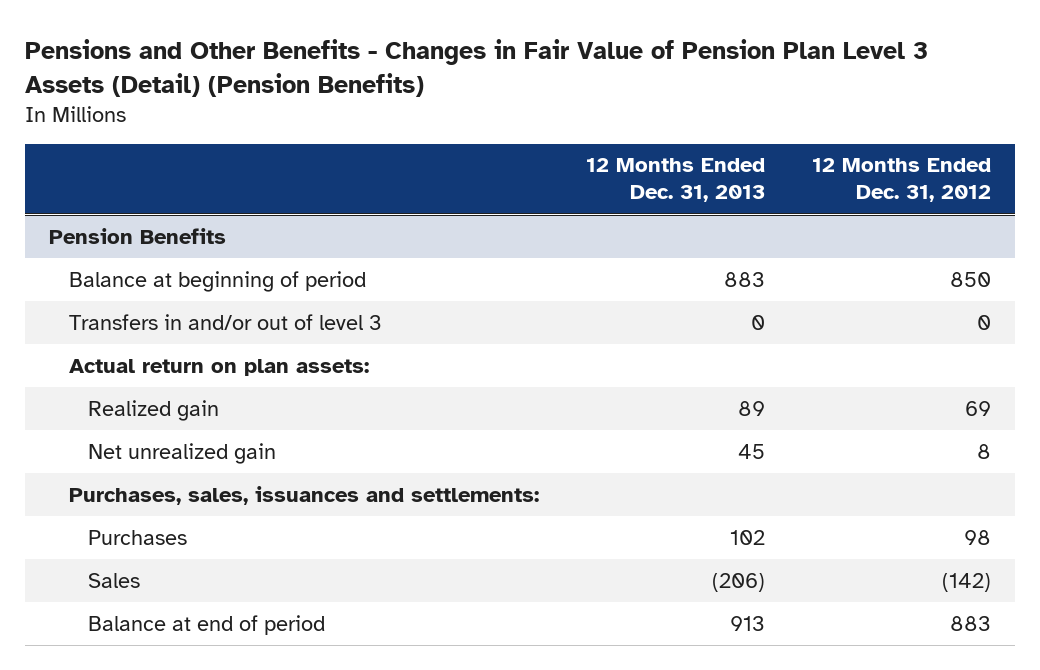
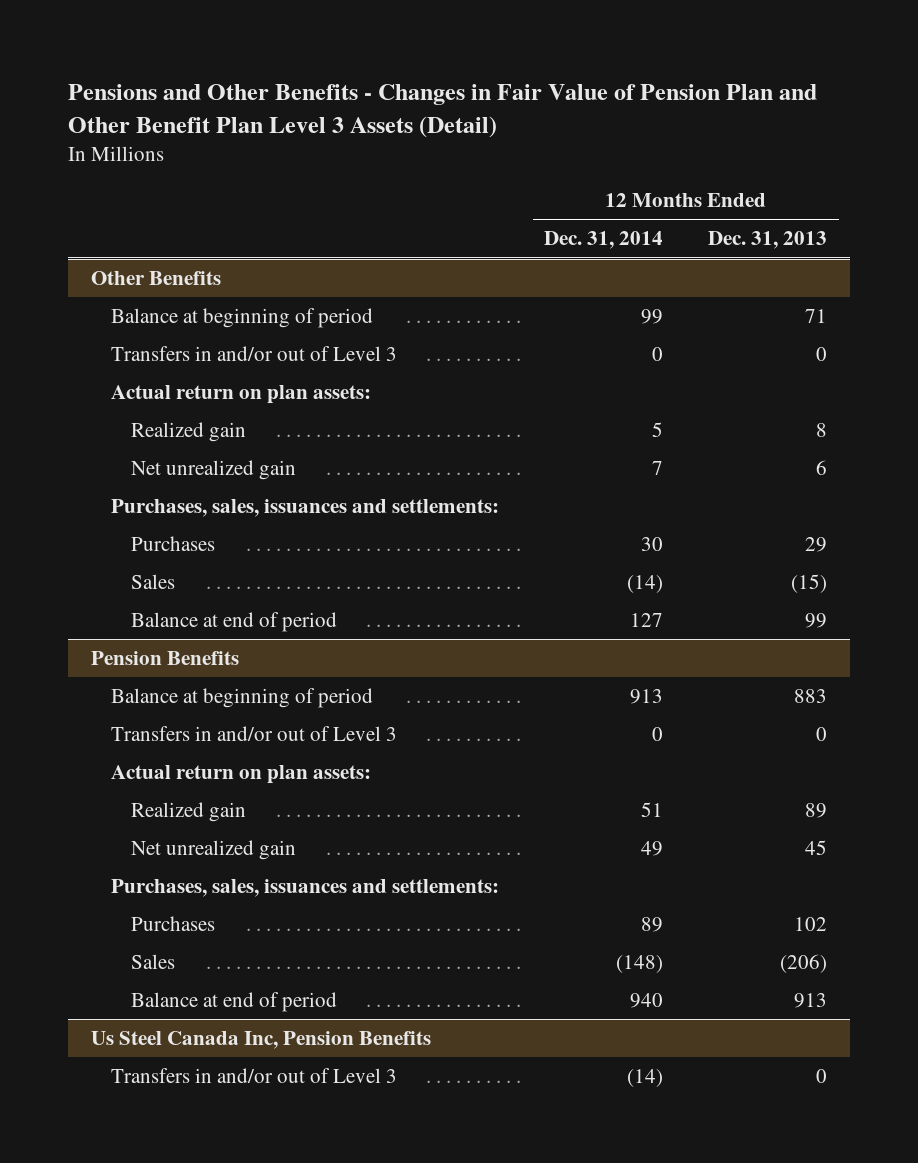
[25,39,929,97] Pensions and Other Benefits - Changes in Fair Value of Pension Plan Level 3 Assets (Detail) (Pension Benefits) -> [68,84,818,138] Pensions and Other Benefits - Changes in Fair Value of Pension Plan and Other Benefit Plan Level 3 Assets (Detail)
[812,158,992,203] 12 Months Ended Dec. 31, 2012 -> none
none -> [544,231,664,250] Dec. 31, 2014
none -> [90,270,221,285] Other Benefits
none -> [110,307,373,328] Balance at beginning of period
none -> [110,345,397,361] Transfers in and/or out of Level 3
none -> [110,384,371,404] Actual return on plan assets:
none -> [130,421,246,442] Realized gain
none -> [130,459,296,480] Net unrealized gain
none -> [110,498,499,517] Purchases, sales, issuances and settlements:
none -> [130,535,215,551] Purchases
none -> [130,573,175,589] Sales
none -> [130,611,337,632] Balance at end of period
[68,313,382,330] Transfers in and/or out of level 3 -> [110,725,397,741] Transfers in and/or out of Level 3
none -> [90,1030,431,1049] Us Steel Canada Inc, Pension Benefits
none -> [110,1067,397,1083] Transfers in and/or out of Level 3

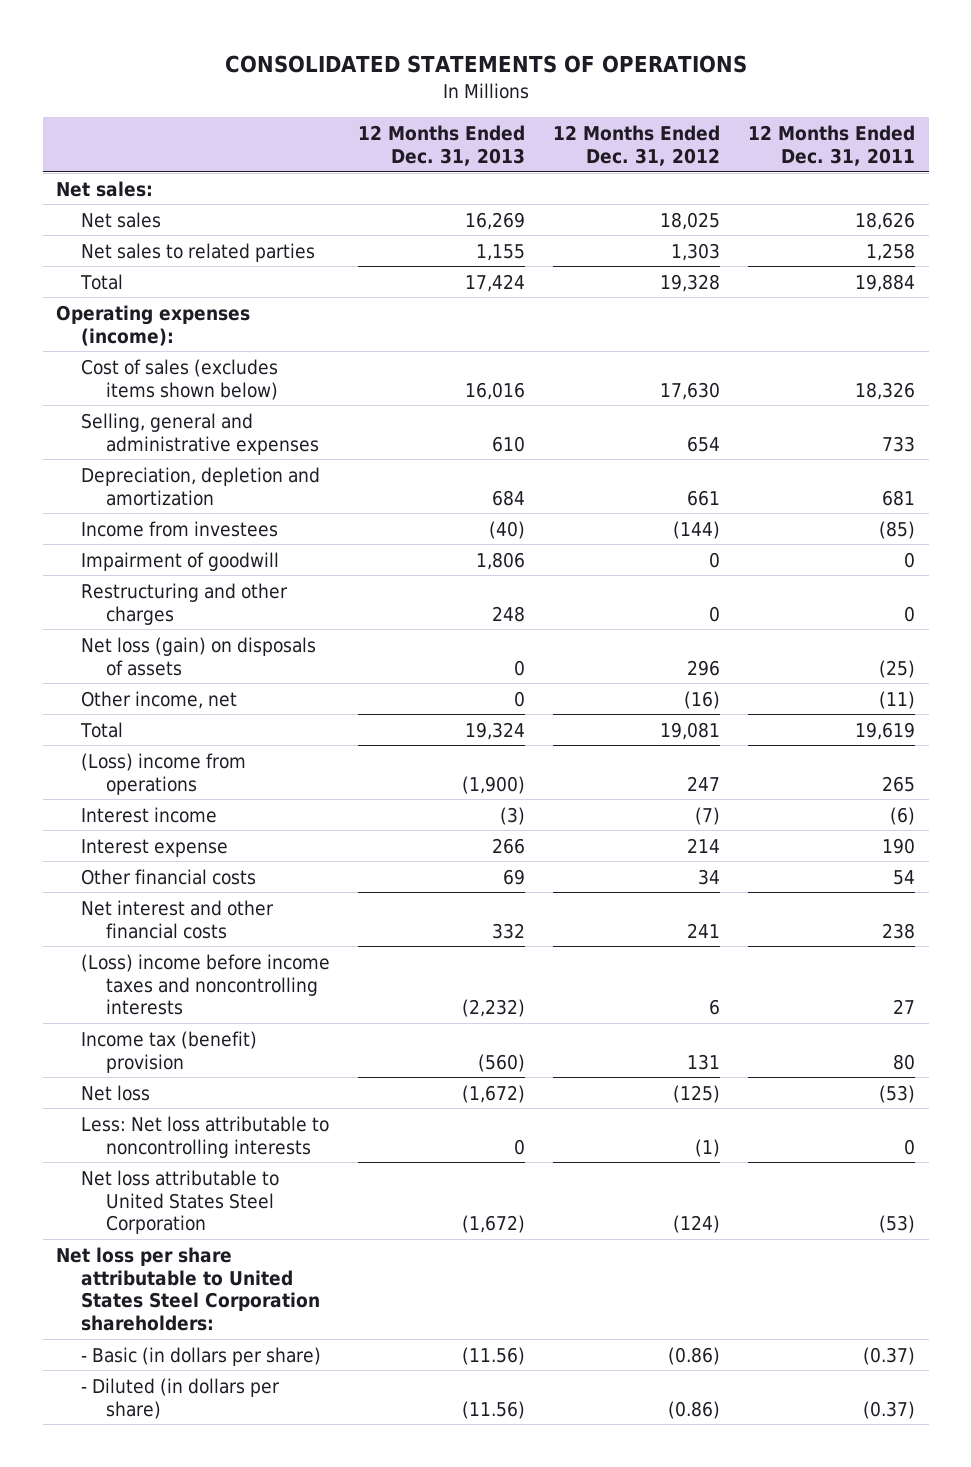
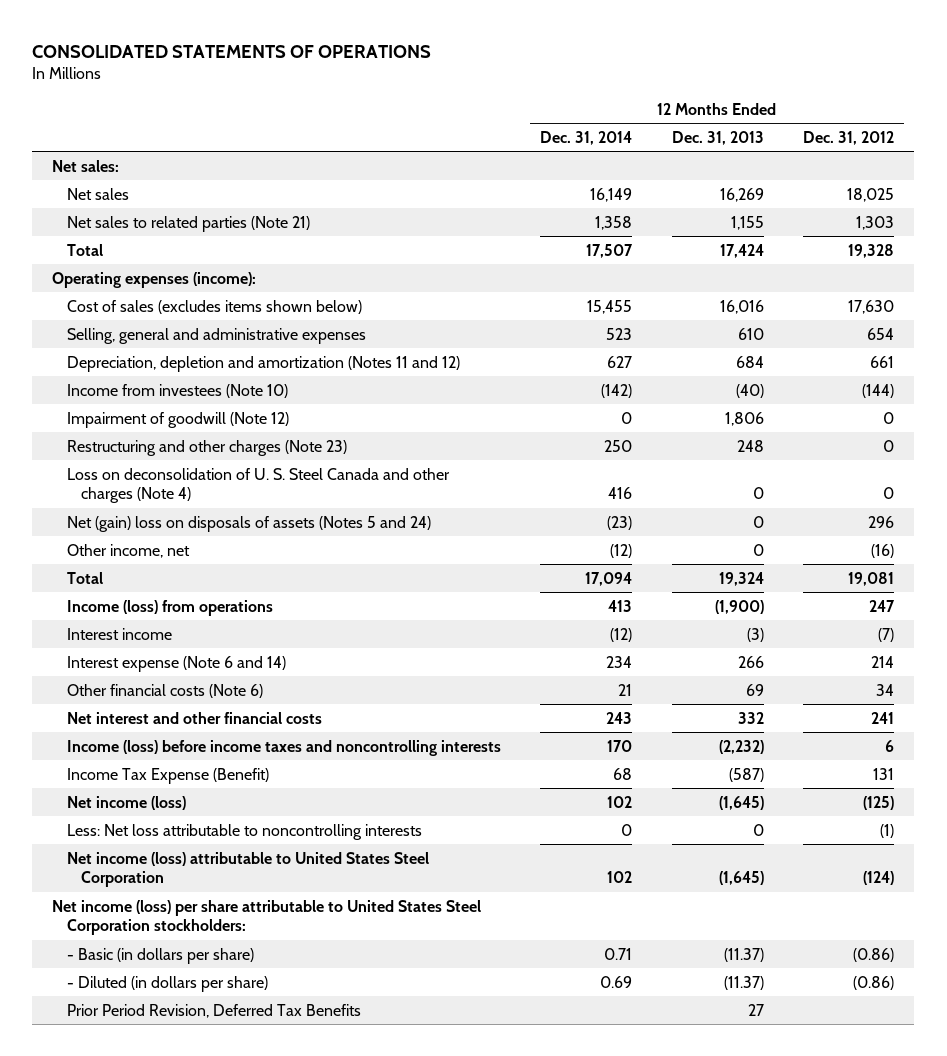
[747,125,915,166] 12 Months Ended Dec. 31, 2011 -> none
none -> [540,130,633,145] Dec. 31, 2014
[81,242,316,262] Net sales to related parties -> [66,215,310,232] Net sales to related parties (Note 21)
[81,466,321,506] Depreciation, depletion and amortization -> [66,355,460,372] Depreciation, depletion and amortization (Notes 11 and 12)
[81,520,279,537] Income from investees -> [66,383,288,398] Income from investees (Note 10)
[81,551,280,571] Impairment of goodwill -> [66,411,289,428] Impairment of goodwill (Note 12)
[81,582,289,625] Restructuring and other charges -> [66,439,347,456] Restructuring and other charges (Note 23)
none -> [66,467,450,504] Loss on deconsolidation of U. S. Steel Canada and other charges (Note 4)
[81,636,317,676] Net loss (gain) on disposals of assets -> [66,515,431,532] Net (gain) loss on disposals of assets (Notes 5 and 24)
[81,752,247,795] (Loss) income from operations -> [66,599,273,616] Income (loss) from operations
[81,838,229,857] Interest expense -> [66,655,286,672] Interest expense (Note 6 and 14)
[81,868,257,885] Other financial costs -> [66,683,263,698] Other financial costs (Note 6)
[81,953,331,1016] (Loss) income before income taxes and noncontrolling interests -> [66,739,501,756] Income (loss) before income taxes and noncontrolling interests
[81,1030,258,1073] Income tax (benefit) provision -> [66,767,269,784] Income Tax Expense (Benefit)
[478,1053,526,1072] (560) -> [728,767,764,782] (587)
[81,1084,151,1101] Net loss -> [66,795,186,810] Net income (loss)
[462,1084,526,1103] (1,672) -> [718,795,764,810] (1,645)
[81,1169,280,1235] Net loss attributable to United States Steel Corporation -> [66,851,429,888] Net income (loss) attributable to United States Steel Corporation
[462,1215,526,1234] (1,672) -> [718,871,764,886] (1,645)
[56,1246,321,1332] Net loss per share attributable to United States Steel Corporation shareholders: -> [52,899,482,936] Net income (loss) per share attributable to United States Steel Corporation stockholders:
[462,1346,526,1365] (11.56) -> [723,947,764,962] (11.37)
[462,1400,526,1419] (11.56) -> [723,975,764,990] (11.37)
none -> [66,1003,361,1018] Prior Period Revision, Deferred Tax Benefits

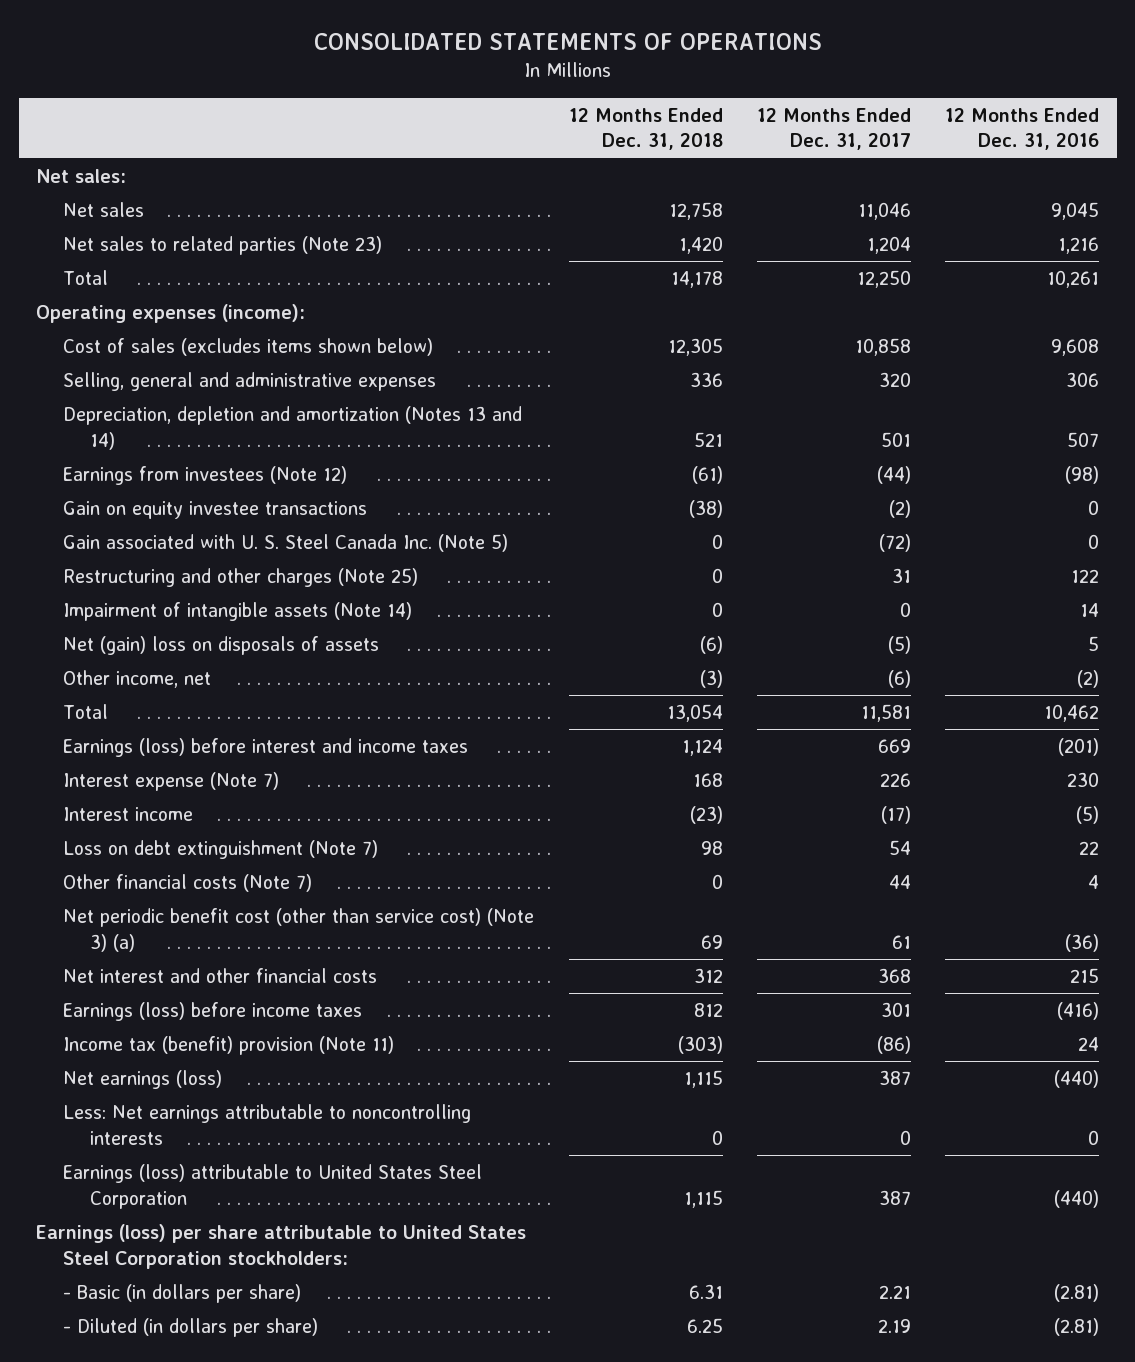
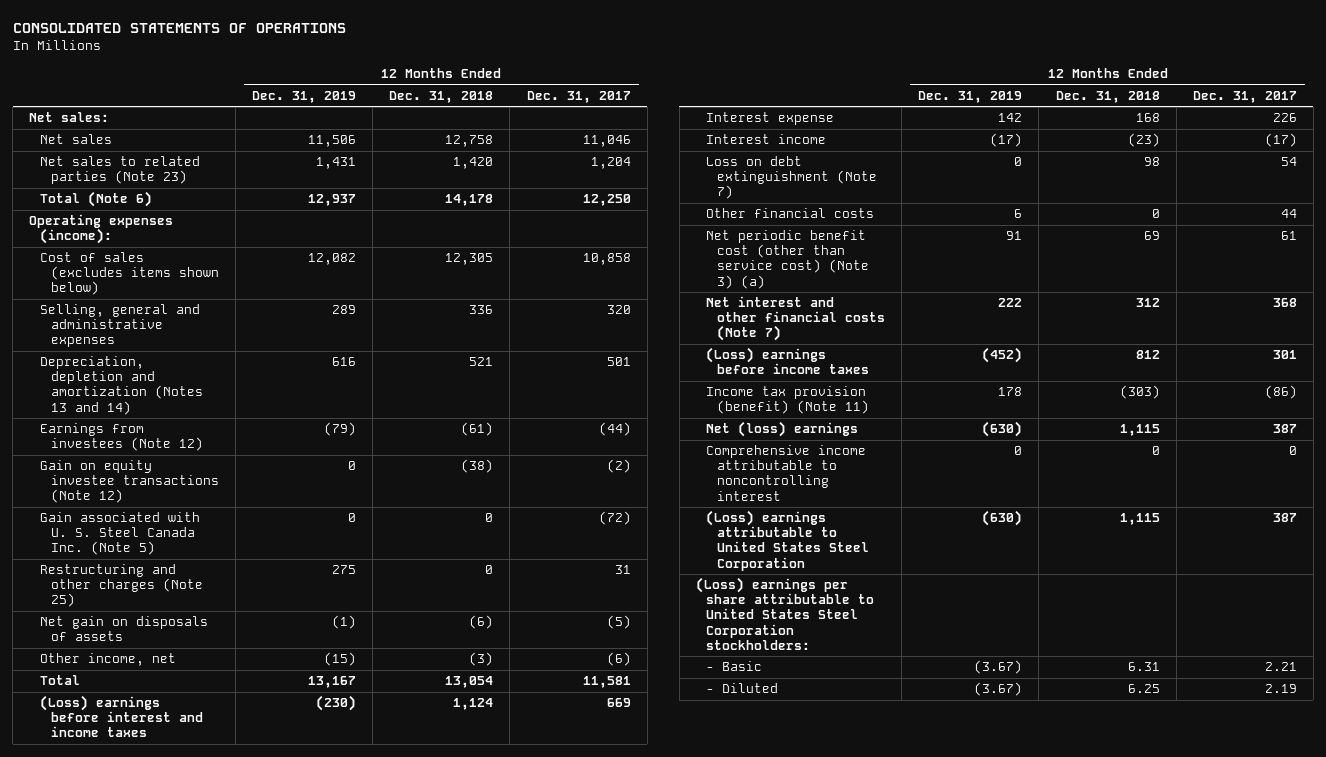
[945,107,1100,151] 12 Months Ended Dec. 31, 2016 -> none
none -> [251,90,356,103] Dec. 31, 2019
[63,270,109,286] Total -> [40,191,153,208] Total (Note 6)
[63,501,368,520] Gain on equity investee transactions -> [40,460,219,504] Gain on equity investee transactions (Note 12)
[63,602,413,622] Impairment of intangible assets (Note 14) -> none
[63,636,380,656] Net (gain) loss on disposals of assets -> [40,616,209,642] Net gain on disposals of assets
[63,738,469,758] Earnings (loss) before interest and income taxes -> [40,695,203,738] (Loss) earnings before interest and income taxes
[63,772,280,792] Interest expense (Note 7) -> [706,112,835,126] Interest expense
[63,874,313,893] Other financial costs (Note 7) -> [706,208,875,219] Other financial costs
[63,1104,472,1145] Less: Net earnings attributable to noncontrolling interests -> none
[63,968,378,984] Net interest and other financial costs -> [706,296,885,342] Net interest and other financial costs (Note 7)
[63,1002,363,1022] Earnings (loss) before income taxes -> [706,347,869,375] (Loss) earnings before income taxes
[63,1036,395,1056] Income tax (benefit) provision (Note 11) -> [706,386,869,415] Income tax provision (benefit) (Note 11)
[63,1070,223,1090] Net earnings (loss) -> [706,421,859,438] Net (loss) earnings
none -> [706,445,867,501] Comprehensive income attributable to noncontrolling interest
[63,1164,483,1209] Earnings (loss) attributable to United States Steel Corporation -> [706,510,869,571] (Loss) earnings attributable to United States Steel Corporation
[35,1224,526,1269] Earnings (loss) per share attributable to United States Steel Corporation stockholders: -> [695,577,875,650] (Loss) earnings per share attributable to United States Steel Corporation stockholders:
[63,1284,302,1304] - Basic (in dollars per share) -> [706,661,763,672] - Basic
[63,1318,319,1338] - Diluted (in dollars per share) -> [706,683,779,694] - Diluted

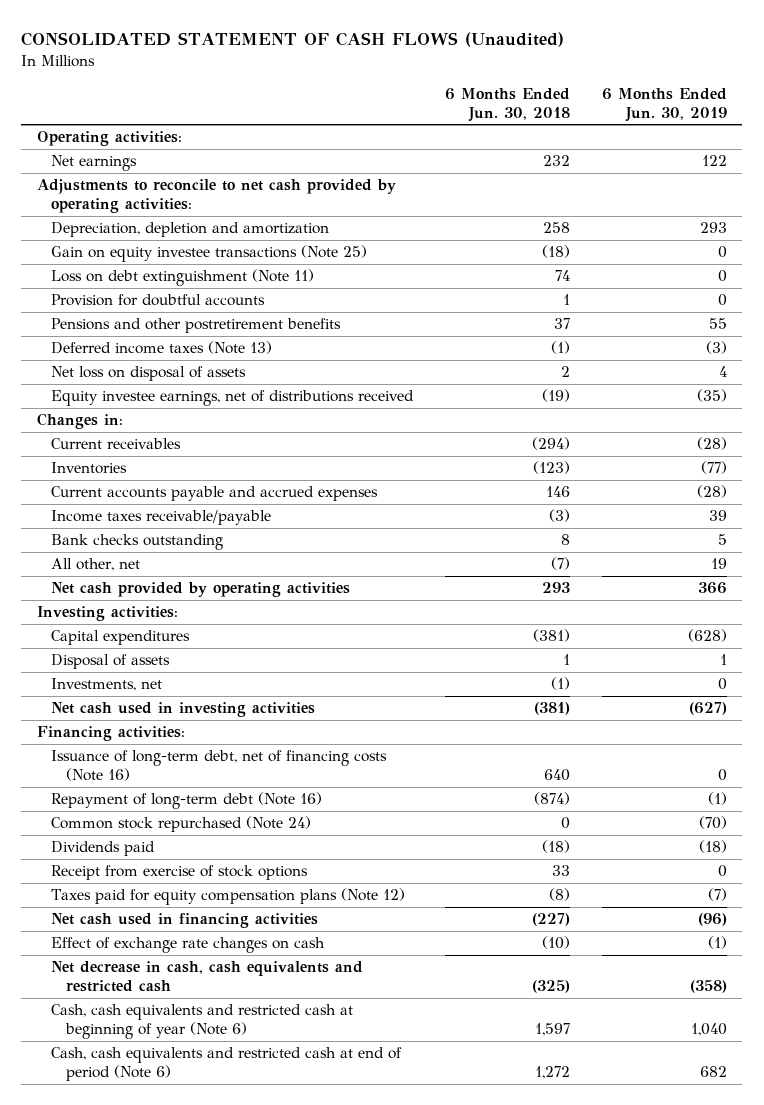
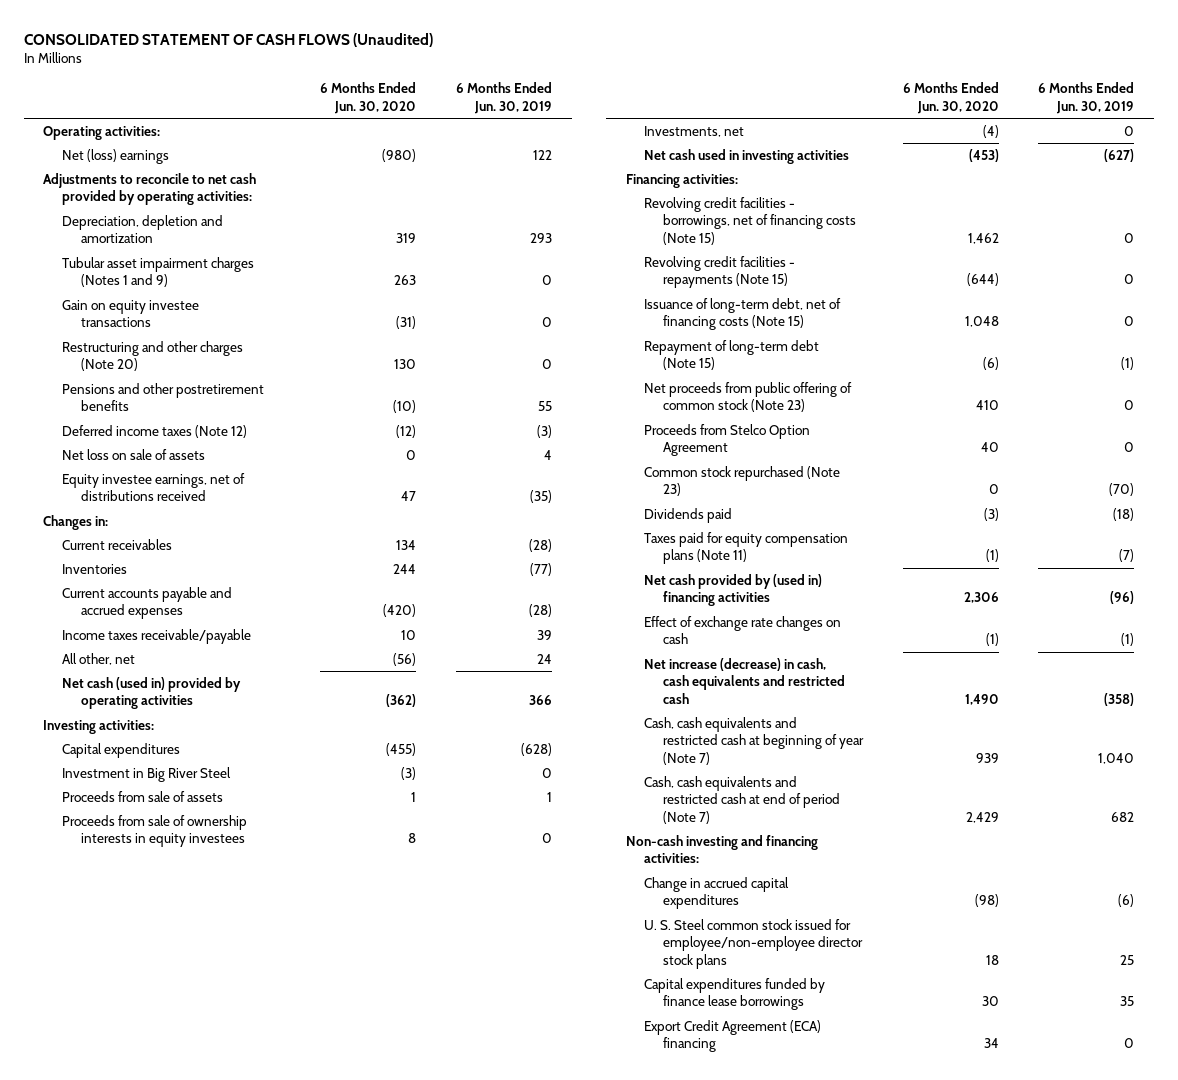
[445,87,571,122] 6 Months Ended Jun. 30, 2018 -> none
none -> [320,82,417,115] 6 Months Ended Jun. 30, 2020
[51,155,138,172] Net earnings -> [61,148,169,164] Net (loss) earnings
[51,269,315,287] Loss on debt extinguishment (Note 11) -> none
[51,294,266,307] Provision for doubtful accounts -> none
none -> [61,256,254,288] Tubular asset impairment charges (Notes 1 and 9)
[51,245,368,263] Gain on equity investee transactions (Note 25) -> [61,299,199,328] Gain on equity investee transactions
none -> [61,340,243,372] Restructuring and other charges (Note 20)
[51,341,273,355] Deferred income taxes (Note 13) -> [61,424,247,438] Deferred income taxes (Note 12)
[51,366,247,382] Net loss on disposal of assets -> [61,448,205,460] Net loss on sale of assets
[51,534,224,551] Bank checks outstanding -> none
[710,558,727,570] 19 -> [537,653,553,664] 24
[51,582,351,598] Net cash provided by operating activities -> [61,676,241,710] Net cash (used in) provided by operating activities
none -> [61,766,231,782] Investment in Big River Steel
[51,654,171,670] Disposal of assets -> [61,790,223,802] Proceeds from sale of assets
none -> [61,814,247,848] Proceeds from sale of ownership interests in equity investees
none -> [644,196,857,246] Revolving credit facilities - borrowings, net of financing costs (Note 15)
none -> [644,255,796,289] Revolving credit facilities - repayments (Note 15)
[51,750,388,782] Issuance of long-term debt, net of financing costs (Note 16) -> [644,297,842,331] Issuance of long-term debt, net of financing costs (Note 15)
[51,792,323,810] Repayment of long-term debt (Note 16) -> [644,339,820,371] Repayment of long-term debt (Note 15)
none -> [644,381,853,413] Net proceeds from public offering of common stock (Note 23)
none -> [644,423,811,457] Proceeds from Stelco Option Agreement
[51,816,312,833] Common stock repurchased (Note 24) -> [644,465,841,497] Common stock repurchased (Note 23)
[51,865,309,881] Receipt from exercise of stock options -> none
[51,888,406,906] Taxes paid for equity compensation plans (Note 12) -> [644,531,849,565] Taxes paid for equity compensation plans (Note 11)
[51,913,319,929] Net cash used in financing activities -> [644,573,823,607] Net cash provided by (used in) financing activities
[51,961,364,993] Net decrease in cash, cash equivalents and restricted cash -> [644,657,846,705] Net increase (decrease) in cash, cash equivalents and restricted cash
[51,1004,354,1040] Cash, cash equivalents and restricted cash at beginning of year (Note 6) -> [644,716,865,766] Cash, cash equivalents and restricted cash at beginning of year (Note 7)
[51,1047,403,1082] Cash, cash equivalents and restricted cash at end of period (Note 6) -> [644,775,841,825] Cash, cash equivalents and restricted cash at end of period (Note 7)
none -> [625,834,818,864] Non-cash investing and financing activities:
none -> [644,876,790,910] Change in accrued capital expenditures
none -> [644,918,864,970] U. S. Steel common stock issued for employee/non-employee director stock plans
none -> [644,977,826,1011] Capital expenditures funded by finance lease borrowings
none -> [644,1019,822,1053] Export Credit Agreement (ECA) financing

